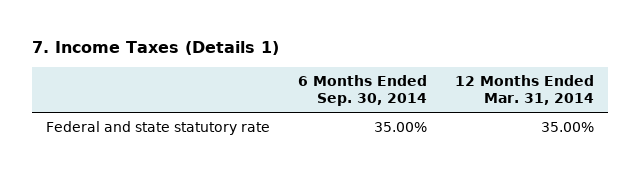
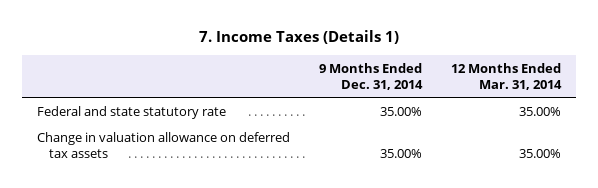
[297,74,427,107] 6 Months Ended Sep. 30, 2014 -> none
none -> [319,62,424,90] 9 Months Ended Dec. 31, 2014
none -> [36,131,290,158] Change in valuation allowance on deferred tax assets

